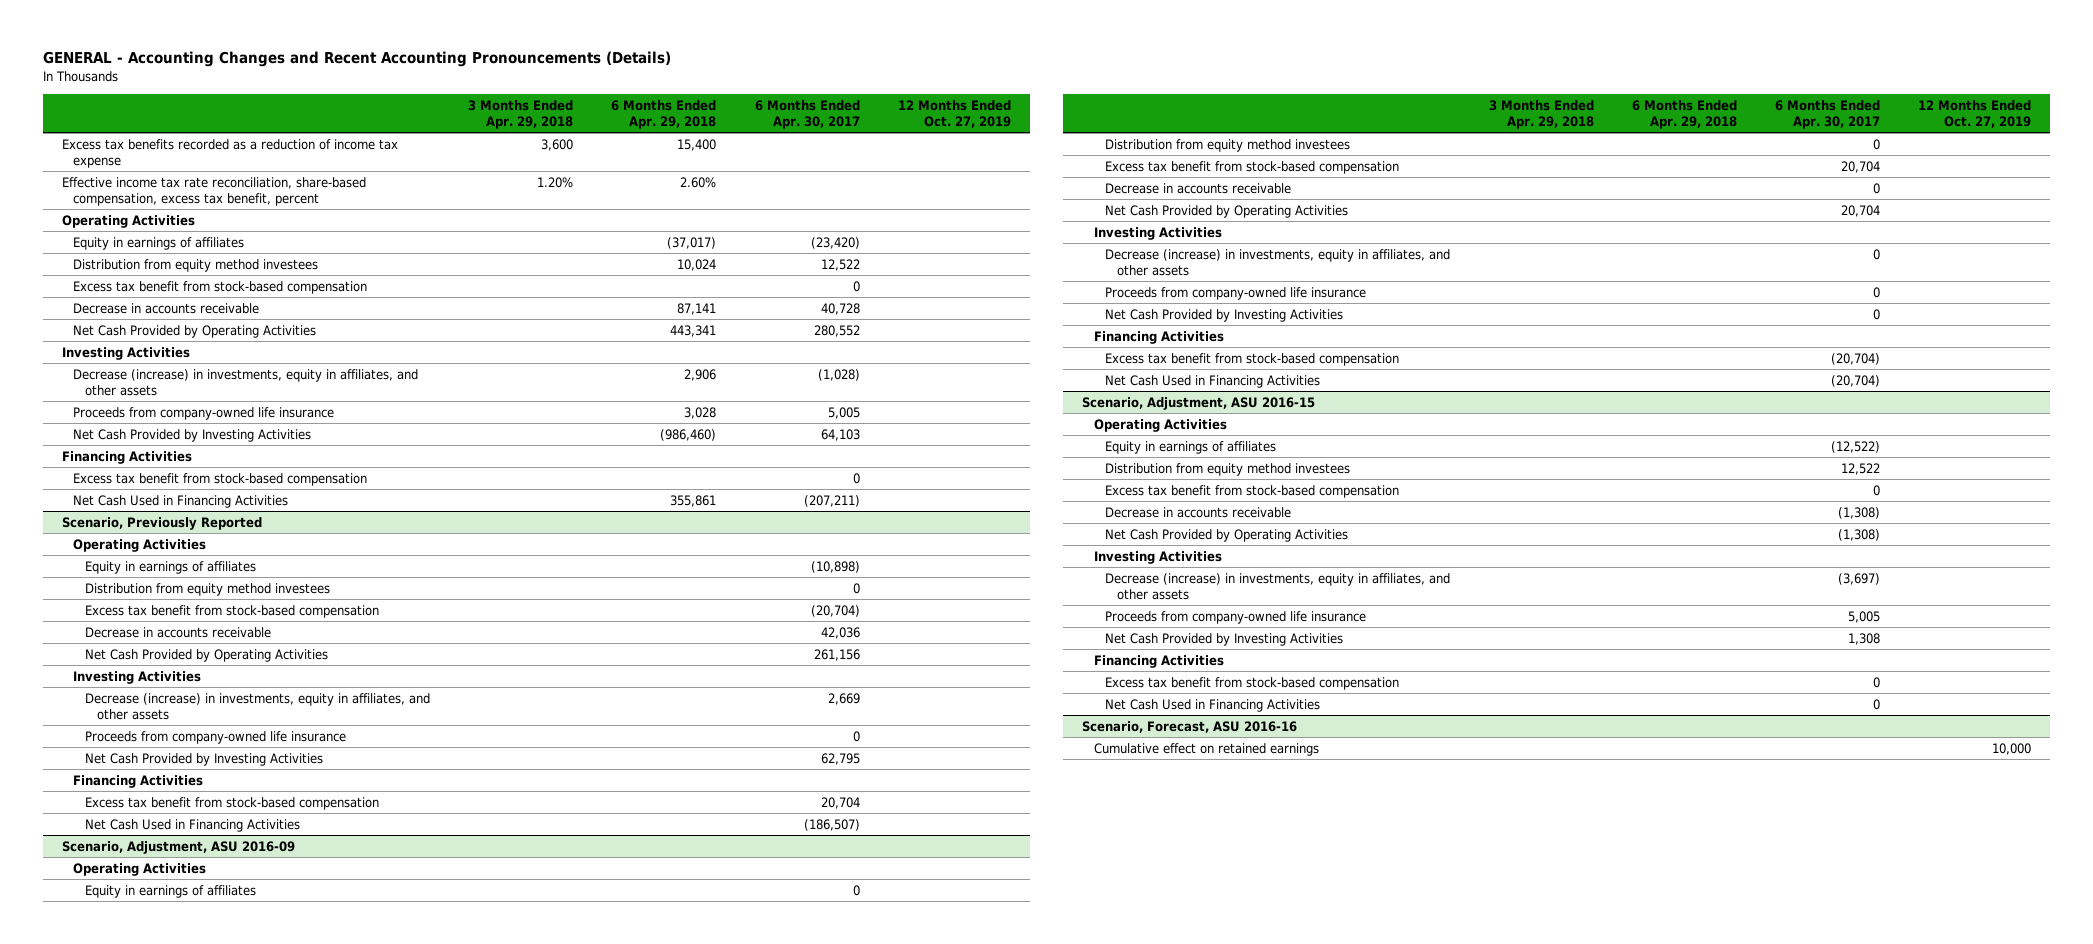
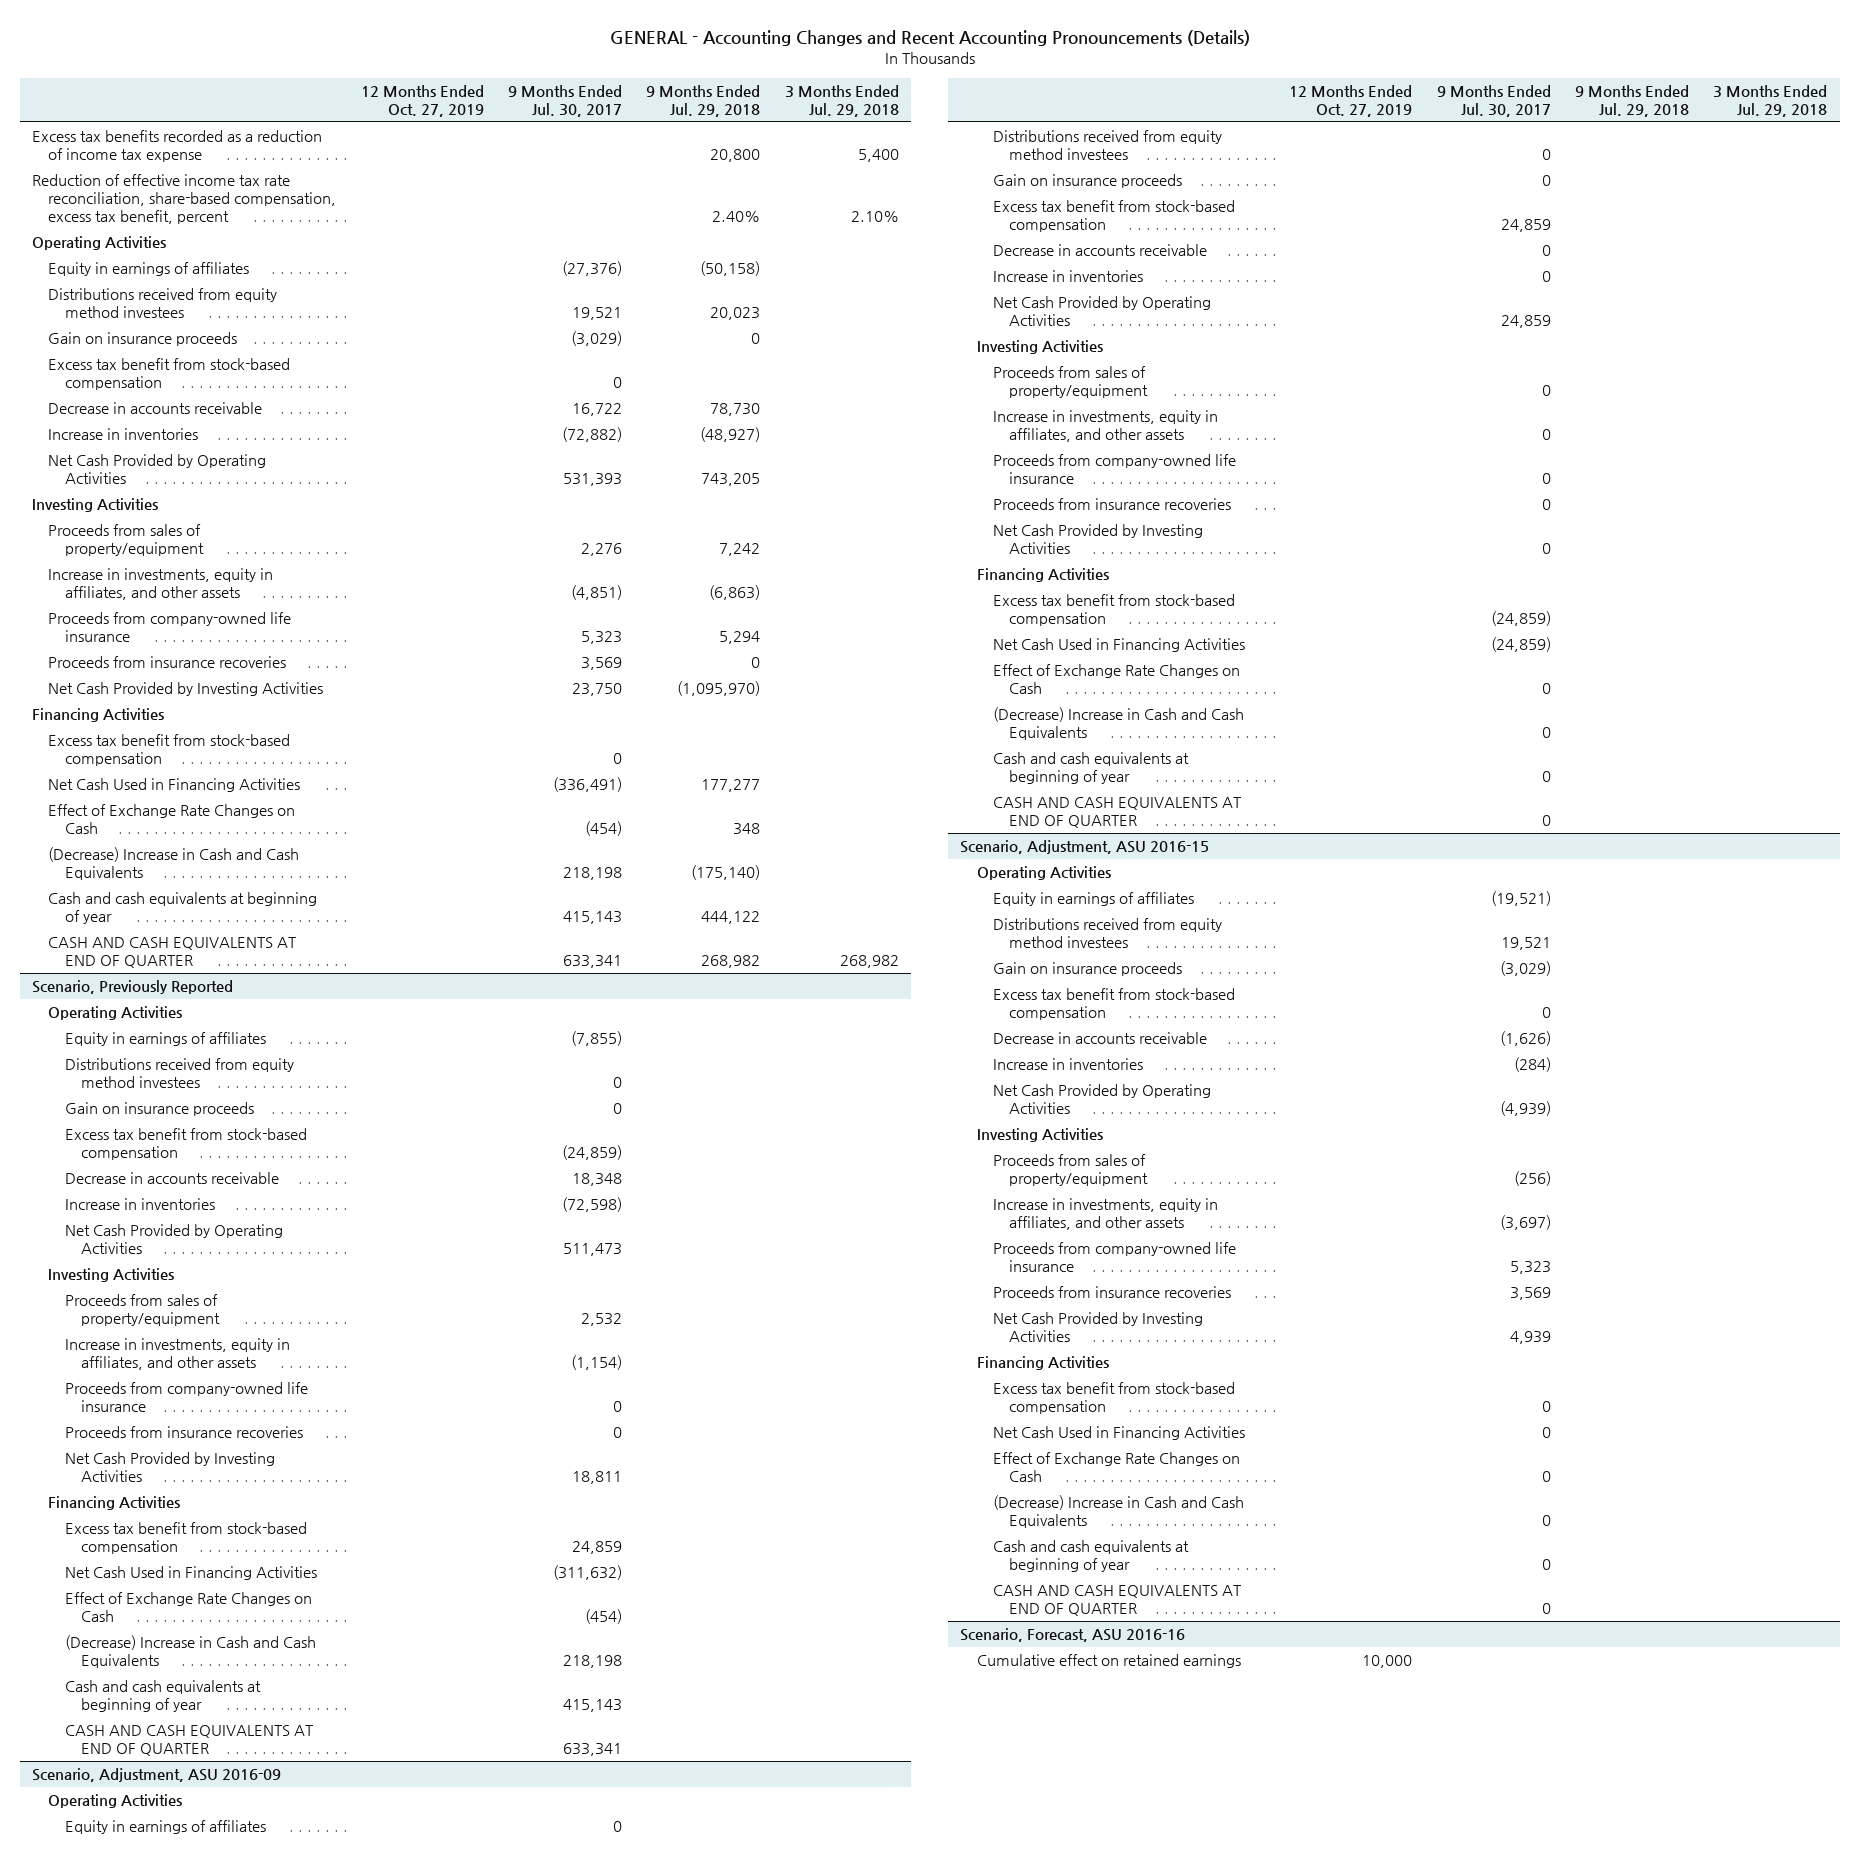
[468,99,574,130] 3 Months Ended Apr. 29, 2018 -> none
[611,99,717,130] 6 Months Ended Apr. 29, 2018 -> none
[754,99,860,130] 6 Months Ended Apr. 30, 2017 -> none
none -> [508,85,623,117] 9 Months Ended Jul. 30, 2017
none -> [646,85,761,117] 9 Months Ended Jul. 29, 2018
none -> [784,85,899,117] 3 Months Ended Jul. 29, 2018
[61,176,366,207] Effective income tax rate reconciliation, share-based compensation, excess tax benefit, percent -> [31,174,337,224] Reduction of effective income tax rate reconciliation, share-based compensation, excess tax benefit, percent
[73,258,319,272] Distribution from equity method investees -> [48,288,278,318] Distributions received from equity method investees
none -> [48,332,238,347] Gain on insurance proceeds
none -> [48,428,199,441] Increase in inventories
none -> [48,524,204,556] Proceeds from sales of property/equipment
[73,368,419,397] Decrease (increase) in investments, equity in affiliates, and other assets -> [48,568,274,600] Increase in investments, equity in affiliates, and other assets
none -> [48,656,287,669] Proceeds from insurance recoveries
none -> [48,804,296,834] Effect of Exchange Rate Changes on Cash
none -> [48,847,300,880] (Decrease) Increase in Cash and Cash Equivalents
none -> [48,892,318,924] Cash and cash equivalents at beginning of year
none -> [48,937,298,968] CASH AND CASH EQUIVALENTS AT END OF QUARTER
[85,582,331,596] Distribution from equity method investees -> [64,1058,294,1088] Distributions received from equity method investees
none -> [64,1102,254,1117] Gain on insurance proceeds
none -> [64,1198,215,1211] Increase in inventories
none -> [64,1294,220,1326] Proceeds from sales of property/equipment
[85,692,431,721] Decrease (increase) in investments, equity in affiliates, and other assets -> [64,1338,290,1370] Increase in investments, equity in affiliates, and other assets
none -> [64,1426,303,1439] Proceeds from insurance recoveries
none -> [64,1592,312,1622] Effect of Exchange Rate Changes on Cash
none -> [64,1635,316,1668] (Decrease) Increase in Cash and Cash Equivalents
none -> [64,1680,261,1712] Cash and cash equivalents at beginning of year
none -> [64,1725,314,1756] CASH AND CASH EQUIVALENTS AT END OF QUARTER
[1105,138,1351,152] Distribution from equity method investees -> [992,130,1222,160] Distributions received from equity method investees
none -> [992,174,1182,189] Gain on insurance proceeds
none -> [992,270,1143,283] Increase in inventories
none -> [992,366,1149,398] Proceeds from sales of property/equipment
[1105,248,1451,277] Decrease (increase) in investments, equity in affiliates, and other assets -> [992,410,1218,442] Increase in investments, equity in affiliates, and other assets
none -> [992,498,1231,511] Proceeds from insurance recoveries
none -> [992,664,1240,694] Effect of Exchange Rate Changes on Cash
none -> [992,707,1244,740] (Decrease) Increase in Cash and Cash Equivalents
none -> [992,752,1189,784] Cash and cash equivalents at beginning of year
none -> [992,797,1242,828] CASH AND CASH EQUIVALENTS AT END OF QUARTER
[1105,462,1351,476] Distribution from equity method investees -> [992,918,1222,948] Distributions received from equity method investees
none -> [992,962,1182,977] Gain on insurance proceeds
none -> [992,1058,1143,1071] Increase in inventories
none -> [992,1154,1149,1186] Proceeds from sales of property/equipment
[1105,572,1451,601] Decrease (increase) in investments, equity in affiliates, and other assets -> [992,1198,1218,1230] Increase in investments, equity in affiliates, and other assets
none -> [992,1286,1231,1299] Proceeds from insurance recoveries
none -> [992,1452,1240,1482] Effect of Exchange Rate Changes on Cash
none -> [992,1495,1244,1528] (Decrease) Increase in Cash and Cash Equivalents
none -> [992,1540,1189,1572] Cash and cash equivalents at beginning of year
none -> [992,1585,1242,1616] CASH AND CASH EQUIVALENTS AT END OF QUARTER

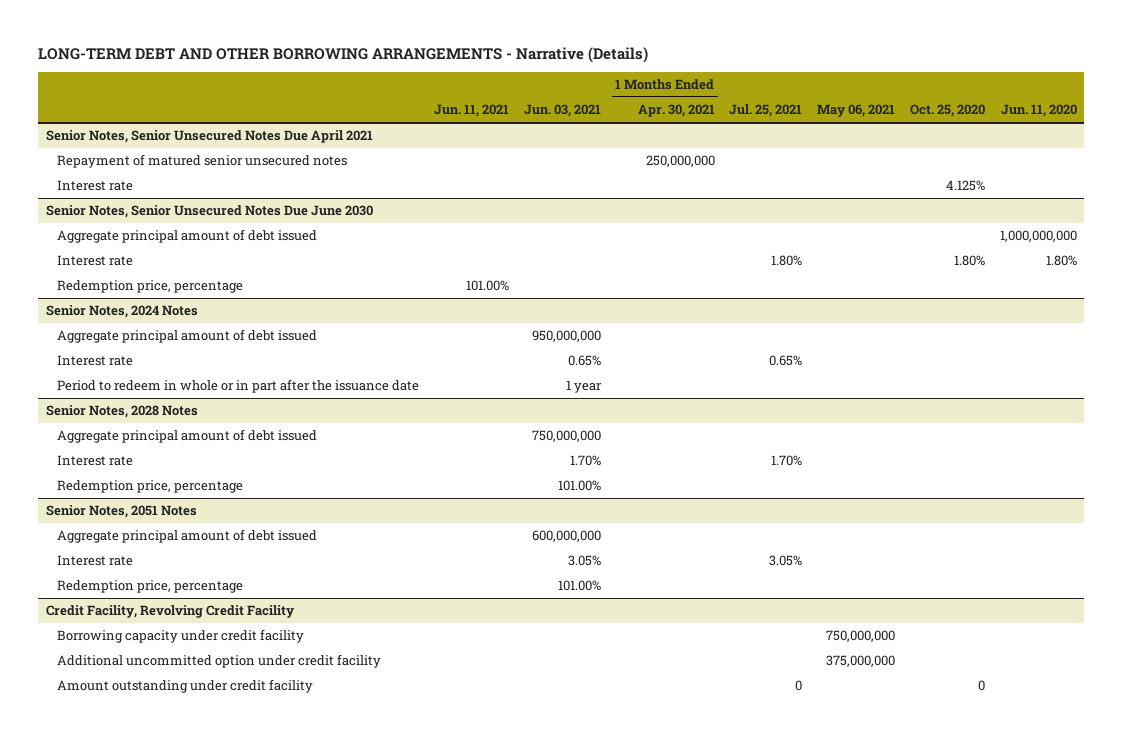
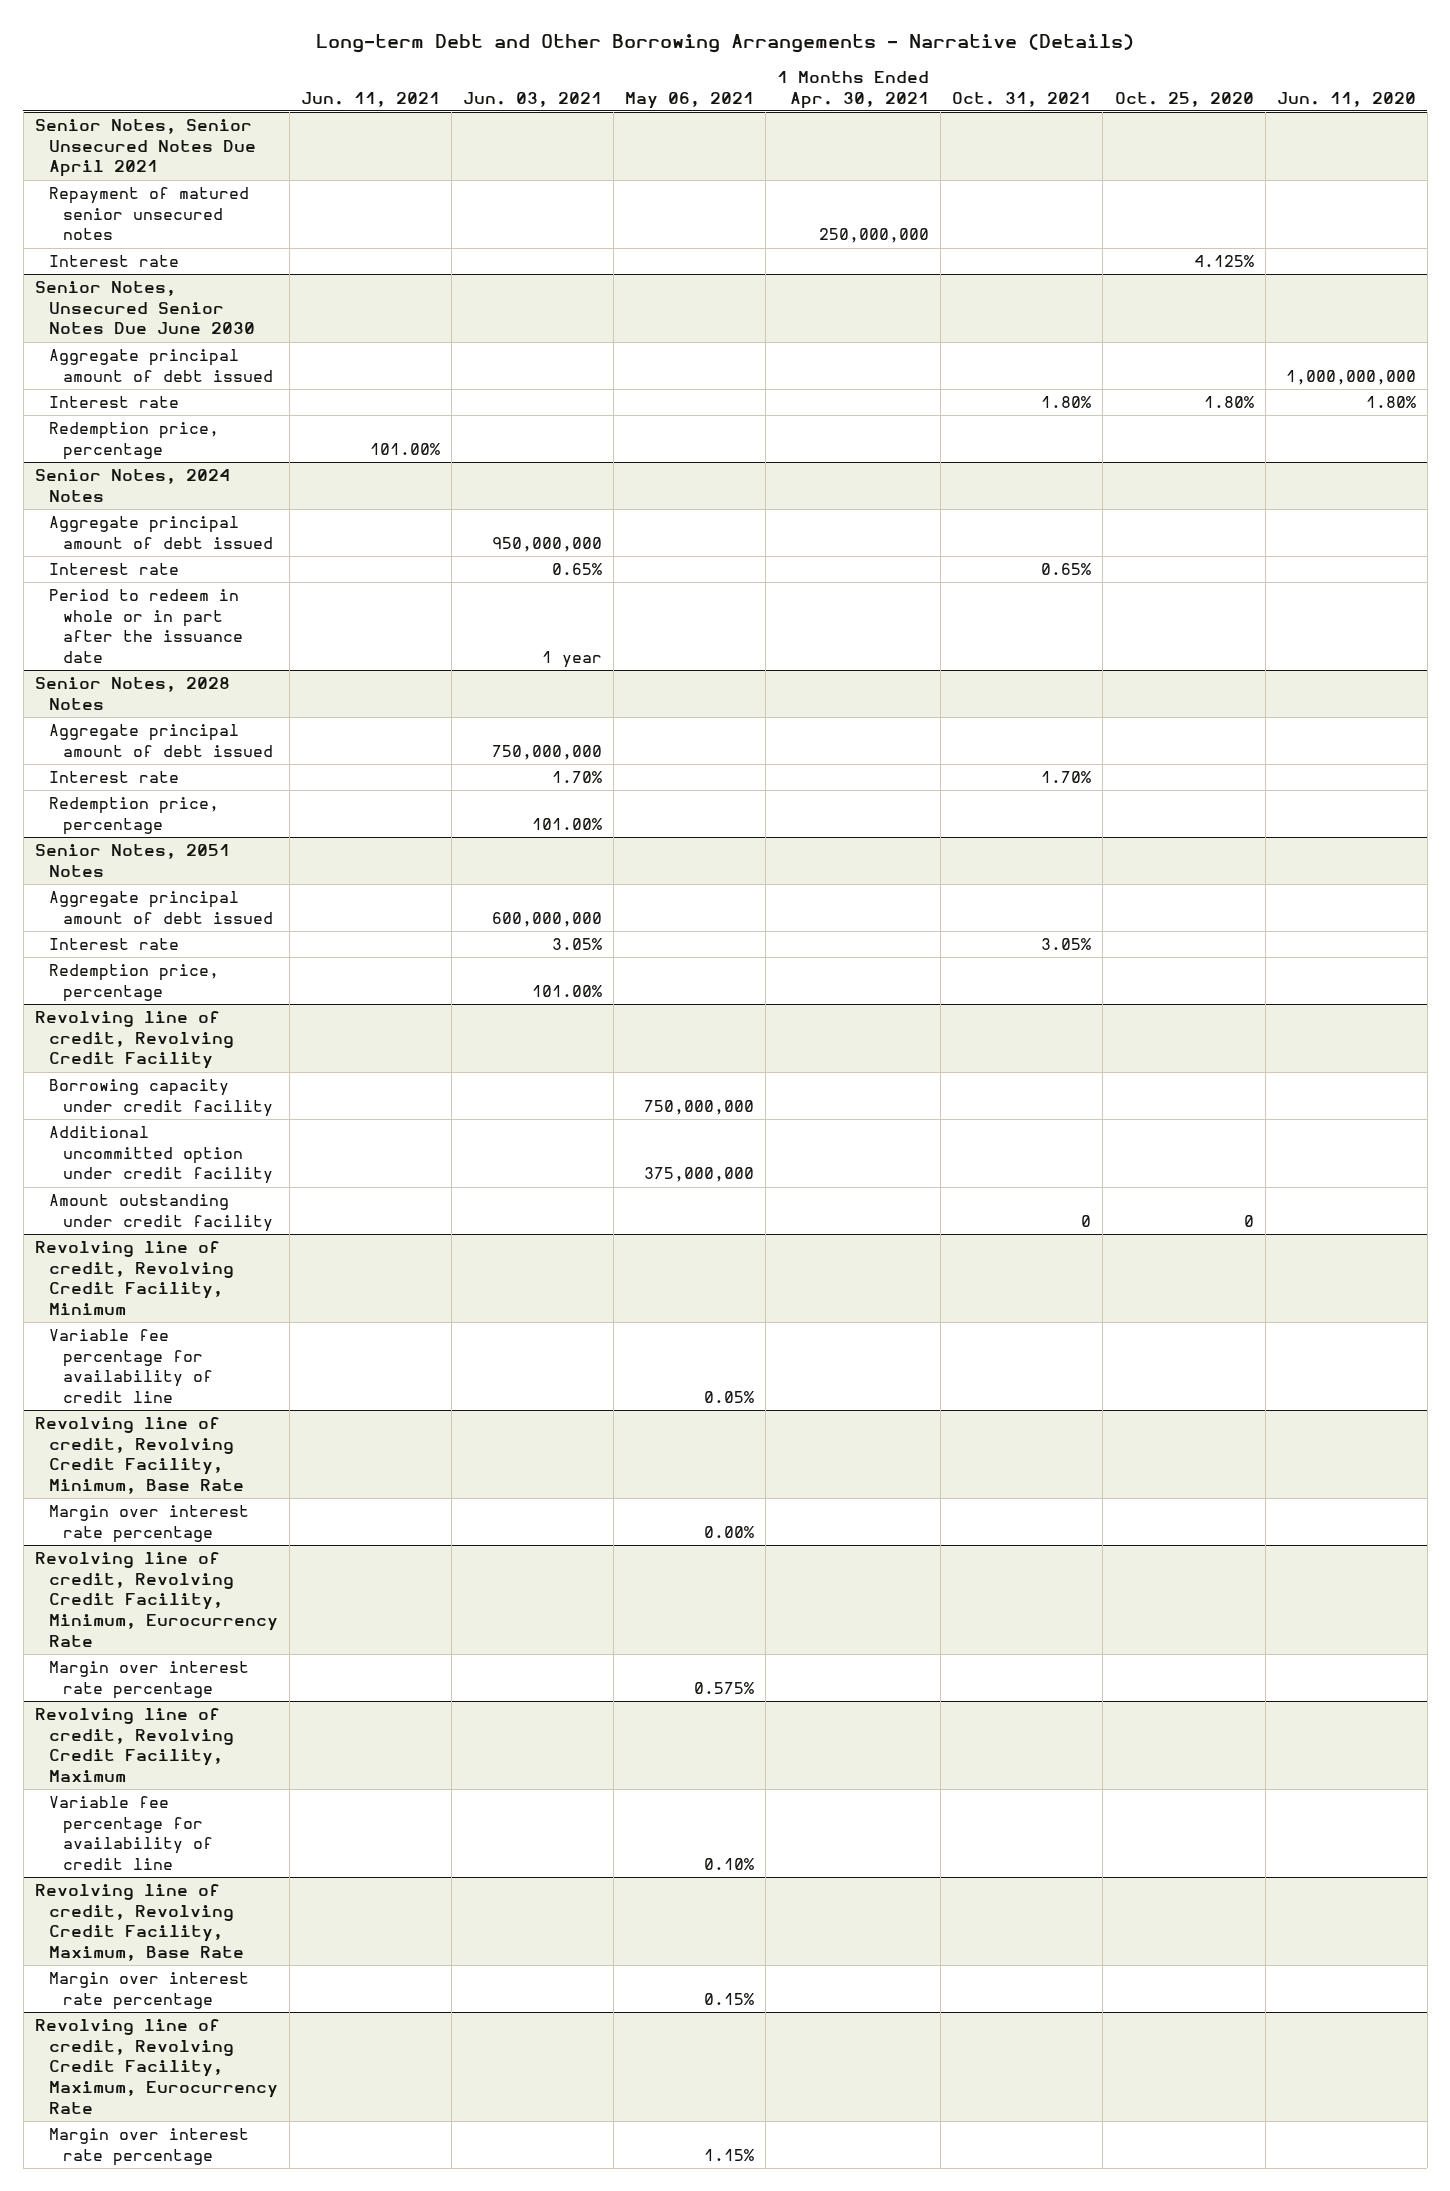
[38,46,649,63] LONG-TERM DEBT AND OTHER BORROWING ARRANGEMENTS - Narrative (Details) -> [316,33,1135,53] Long-term Debt and Other Borrowing Arrangements - Narrative (Details)
[729,104,803,118] Jul. 25, 2021 -> none
none -> [952,91,1092,107] Oct. 31, 2021
[45,205,373,219] Senior Notes, Senior Unsecured Notes Due June 2030 -> [34,281,255,335] Senior Notes, Unsecured Senior Notes Due June 2030
[45,605,295,619] Credit Facility, Revolving Credit Facility -> [34,1011,234,1070] Revolving line of credit, Revolving Credit Facility
none -> [34,1241,234,1315] Revolving line of credit, Revolving Credit Facility, Minimum
none -> [48,1329,213,1403] Variable fee percentage for availability of credit line
none -> [34,1417,244,1494] Revolving line of credit, Revolving Credit Facility, Minimum, Base Rate
none -> [48,1505,249,1543] Margin over interest rate percentage
none -> [34,1552,278,1647] Revolving line of credit, Revolving Credit Facility, Minimum, Eurocurrency Rate
none -> [48,1661,249,1699] Margin over interest rate percentage
none -> [34,1708,234,1782] Revolving line of credit, Revolving Credit Facility, Maximum
none -> [48,1796,213,1870] Variable fee percentage for availability of credit line
none -> [34,1884,244,1961] Revolving line of credit, Revolving Credit Facility, Maximum, Base Rate
none -> [48,1972,249,2010] Margin over interest rate percentage
none -> [34,2019,278,2114] Revolving line of credit, Revolving Credit Facility, Maximum, Eurocurrency Rate
none -> [48,2128,249,2166] Margin over interest rate percentage

